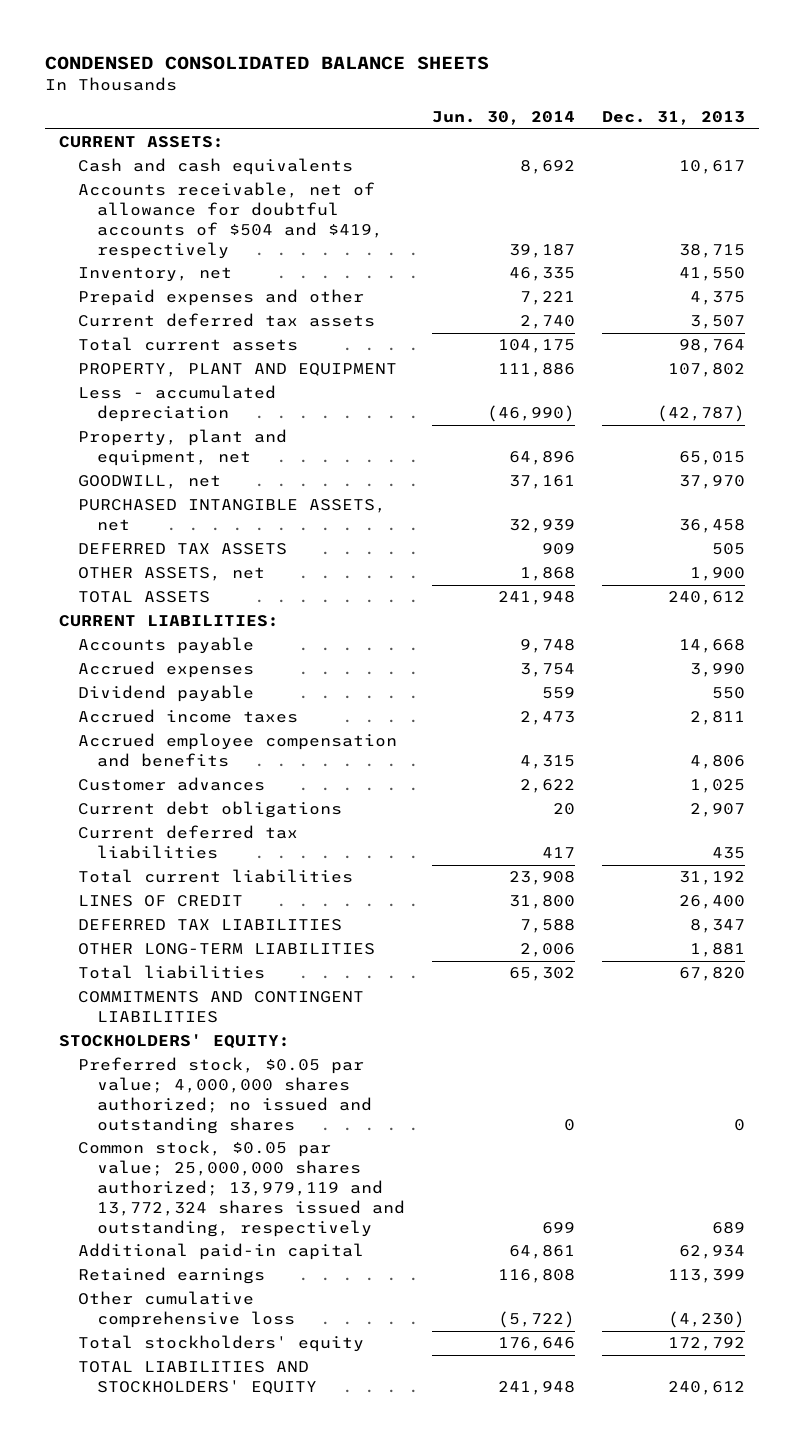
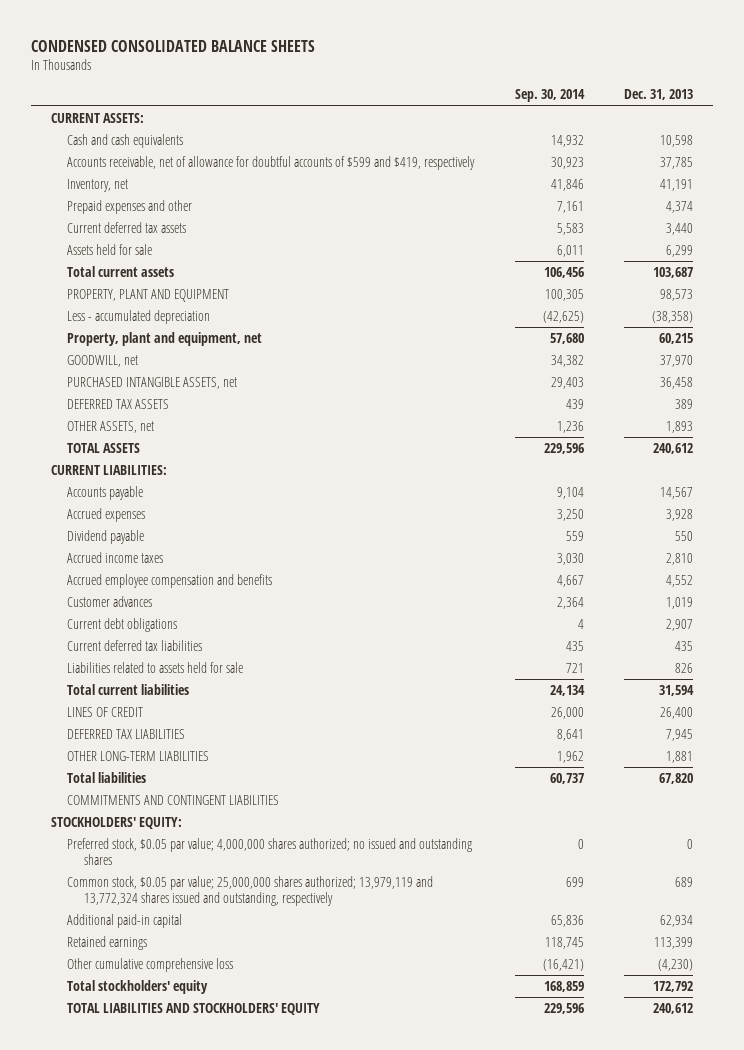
[432,111,576,126] Jun. 30, 2014 -> none
none -> [514,89,585,103] Sep. 30, 2014
[679,160,746,175] 10,617 -> [659,134,693,147] 10,598
[77,182,383,259] Accounts receivable, net of allowance for doubtful accounts of $504 and $419, respectively -> [67,155,476,170] Accounts receivable, net of allowance for doubtful accounts of $599 and $419, respectively
[679,243,746,258] 38,715 -> [659,156,693,169] 37,785
[679,267,746,282] 41,550 -> [659,178,693,191] 41,191
[690,291,746,306] 4,375 -> [665,200,693,213] 4,374
[690,315,746,330] 3,507 -> [665,222,693,235] 3,440
none -> [67,243,153,255] Assets held for sale
[679,339,746,354] 98,764 -> [652,266,693,278] 103,687
[668,363,746,378] 107,802 -> [659,288,693,301] 98,573
[657,405,746,423] (42,787) -> [651,310,693,323] (38,358)
[679,451,746,466] 65,015 -> [658,332,693,344] 60,215
[712,543,746,556] 505 -> [674,398,693,409] 389
[690,567,746,582] 1,900 -> [665,420,693,433] 1,893
[679,639,746,654] 14,668 -> [659,486,693,499] 14,567
[690,663,746,678] 3,990 -> [665,508,693,521] 3,928
[690,711,746,726] 2,811 -> [665,552,693,565] 2,810
[690,755,746,770] 4,806 -> [665,574,693,587] 4,552
[690,779,746,794] 1,025 -> [665,596,693,609] 1,019
none -> [67,661,244,673] Liabilities related to assets held for sale
[679,871,746,886] 31,192 -> [658,684,694,696] 31,594
[690,919,746,934] 8,347 -> [665,728,693,741] 7,945

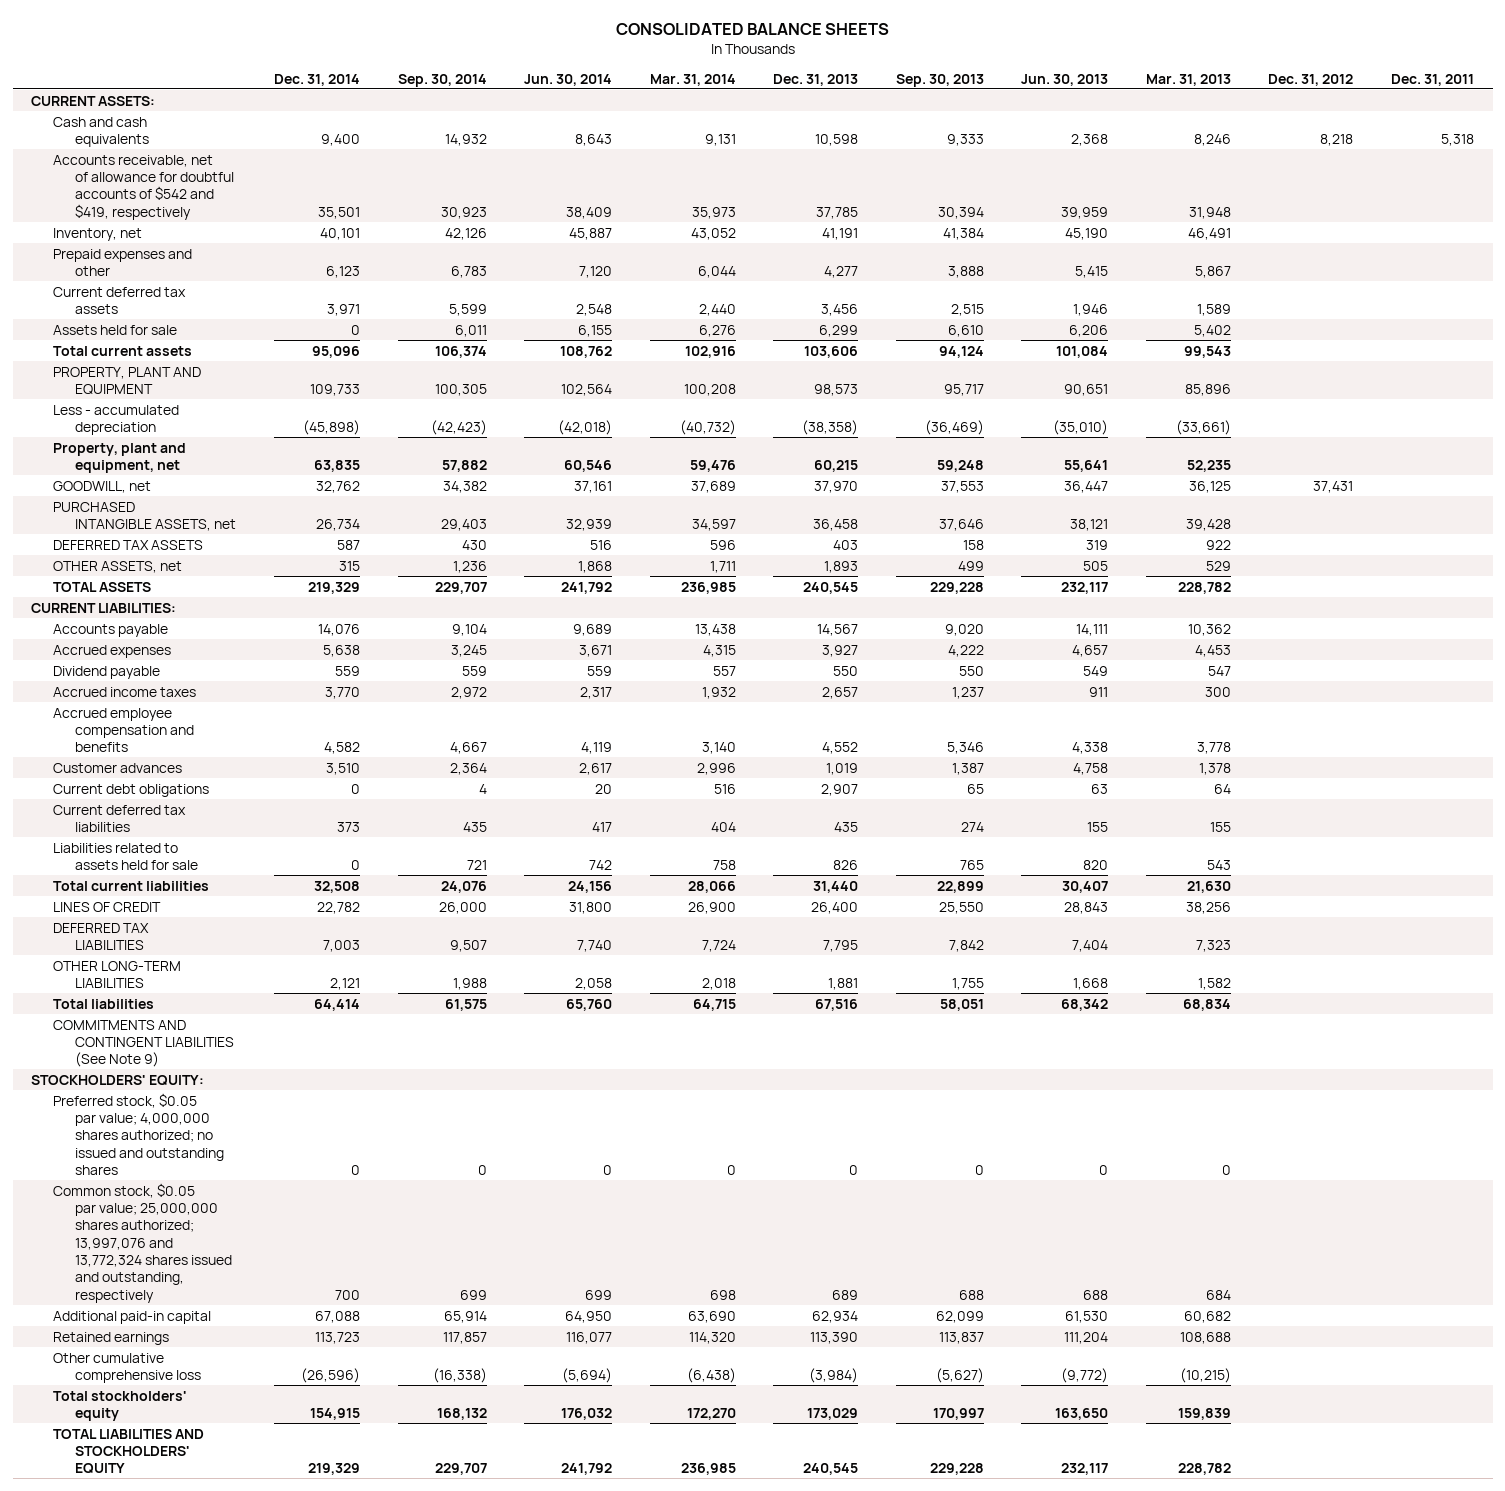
[30,39,315,52] CONDENSED CONSOLIDATED BALANCE SHEETS -> [615,22,889,35] CONSOLIDATED BALANCE SHEETS
none -> [273,73,360,86] Dec. 31, 2014
none -> [524,73,613,86] Jun. 30, 2014
none -> [649,73,736,86] Mar. 31, 2014
none -> [895,73,984,87] Sep. 30, 2013
none -> [1021,73,1109,86] Jun. 30, 2013
none -> [1145,73,1231,86] Mar. 31, 2013
none -> [1268,73,1354,86] Dec. 31, 2012
none -> [1391,73,1475,86] Dec. 31, 2011
[67,155,476,170] Accounts receivable, net of allowance for doubtful accounts of $599 and $419, respectively -> [53,154,235,220] Accounts receivable, net of allowance for doubtful accounts of $542 and $419, respectively
[550,178,584,191] 41,846 -> [444,227,487,240] 42,126
[556,200,584,213] 7,161 -> [450,265,487,278] 6,783
[665,200,693,213] 4,374 -> [824,265,859,278] 4,277
[556,222,584,235] 5,583 -> [448,303,487,316] 5,599
[665,222,693,235] 3,440 -> [821,303,859,316] 3,456
[543,266,584,278] 106,456 -> [434,345,487,358] 106,374
[652,266,693,278] 103,687 -> [804,345,859,358] 103,606
[542,310,584,323] (42,625) -> [430,419,487,435] (42,423)
[549,332,584,344] 57,680 -> [441,459,487,472] 57,882
[565,398,584,409] 439 -> [461,539,487,550] 430
[674,398,693,409] 389 -> [833,539,859,550] 403
[543,442,584,454] 229,596 -> [434,581,487,594] 229,707
[652,442,693,454] 240,612 -> [803,581,859,594] 240,545
[556,508,584,521] 3,250 -> [450,644,487,657] 3,245
[665,508,693,521] 3,928 -> [822,644,859,657] 3,927
[556,552,584,565] 3,030 -> [450,686,487,699] 2,972
[665,552,693,565] 2,810 -> [822,686,859,699] 2,657
[549,684,585,696] 24,134 -> [440,880,487,893] 24,076
[658,684,694,696] 31,594 -> [813,880,859,893] 31,440
[556,728,584,741] 8,641 -> [449,939,487,952] 9,507
[665,728,693,741] 7,945 -> [823,939,859,952] 7,795
[556,750,584,763] 1,962 -> [452,977,487,990] 1,988
[549,772,584,784] 60,737 -> [444,998,487,1011] 61,575
[658,772,693,784] 67,820 -> [815,998,859,1011] 67,516
[67,794,280,805] COMMITMENTS AND CONTINGENT LIABILITIES -> [53,1019,235,1068] COMMITMENTS AND CONTINGENT LIABILITIES (See Note 9)
[67,875,434,906] Common stock, $0.05 par value; 25,000,000 shares authorized; 13,979,119 and 13,772,324 shares issued and outstanding, respectively -> [53,1182,233,1303] Common stock, $0.05 par value; 25,000,000 shares authorized; 13,997,076 and 13,772,324 shares issued and outstanding, respectively
[550,914,584,927] 65,836 -> [443,1310,487,1323] 65,914
[544,936,584,949] 118,745 -> [442,1331,487,1344] 117,857
[653,936,693,949] 113,399 -> [810,1331,859,1344] 113,390
[542,958,584,971] (16,421) -> [432,1367,487,1383] (16,338)
[657,958,693,971] (4,230) -> [809,1367,859,1383] (3,984)
[543,980,584,992] 168,859 -> [436,1407,487,1420] 168,132
[652,980,693,992] 172,792 -> [807,1407,859,1420] 173,029
[543,1002,584,1014] 229,596 -> [434,1463,487,1476] 229,707
[652,1002,693,1014] 240,612 -> [803,1463,859,1476] 240,545

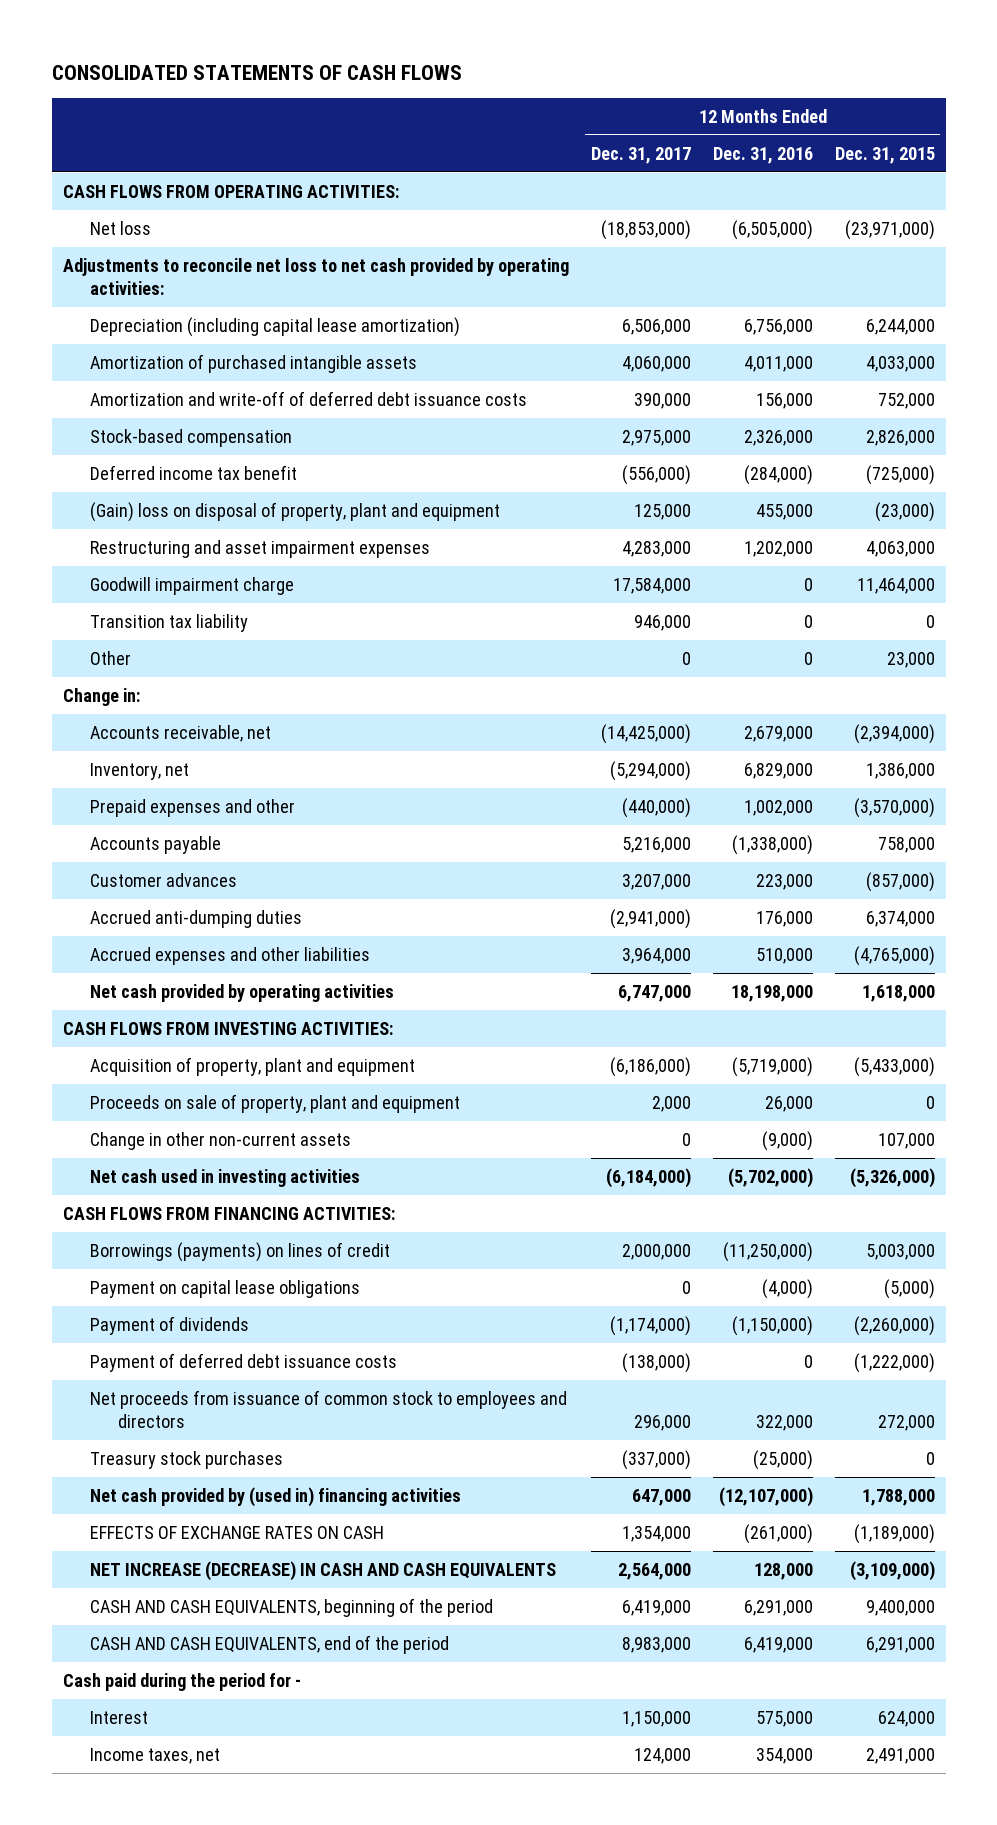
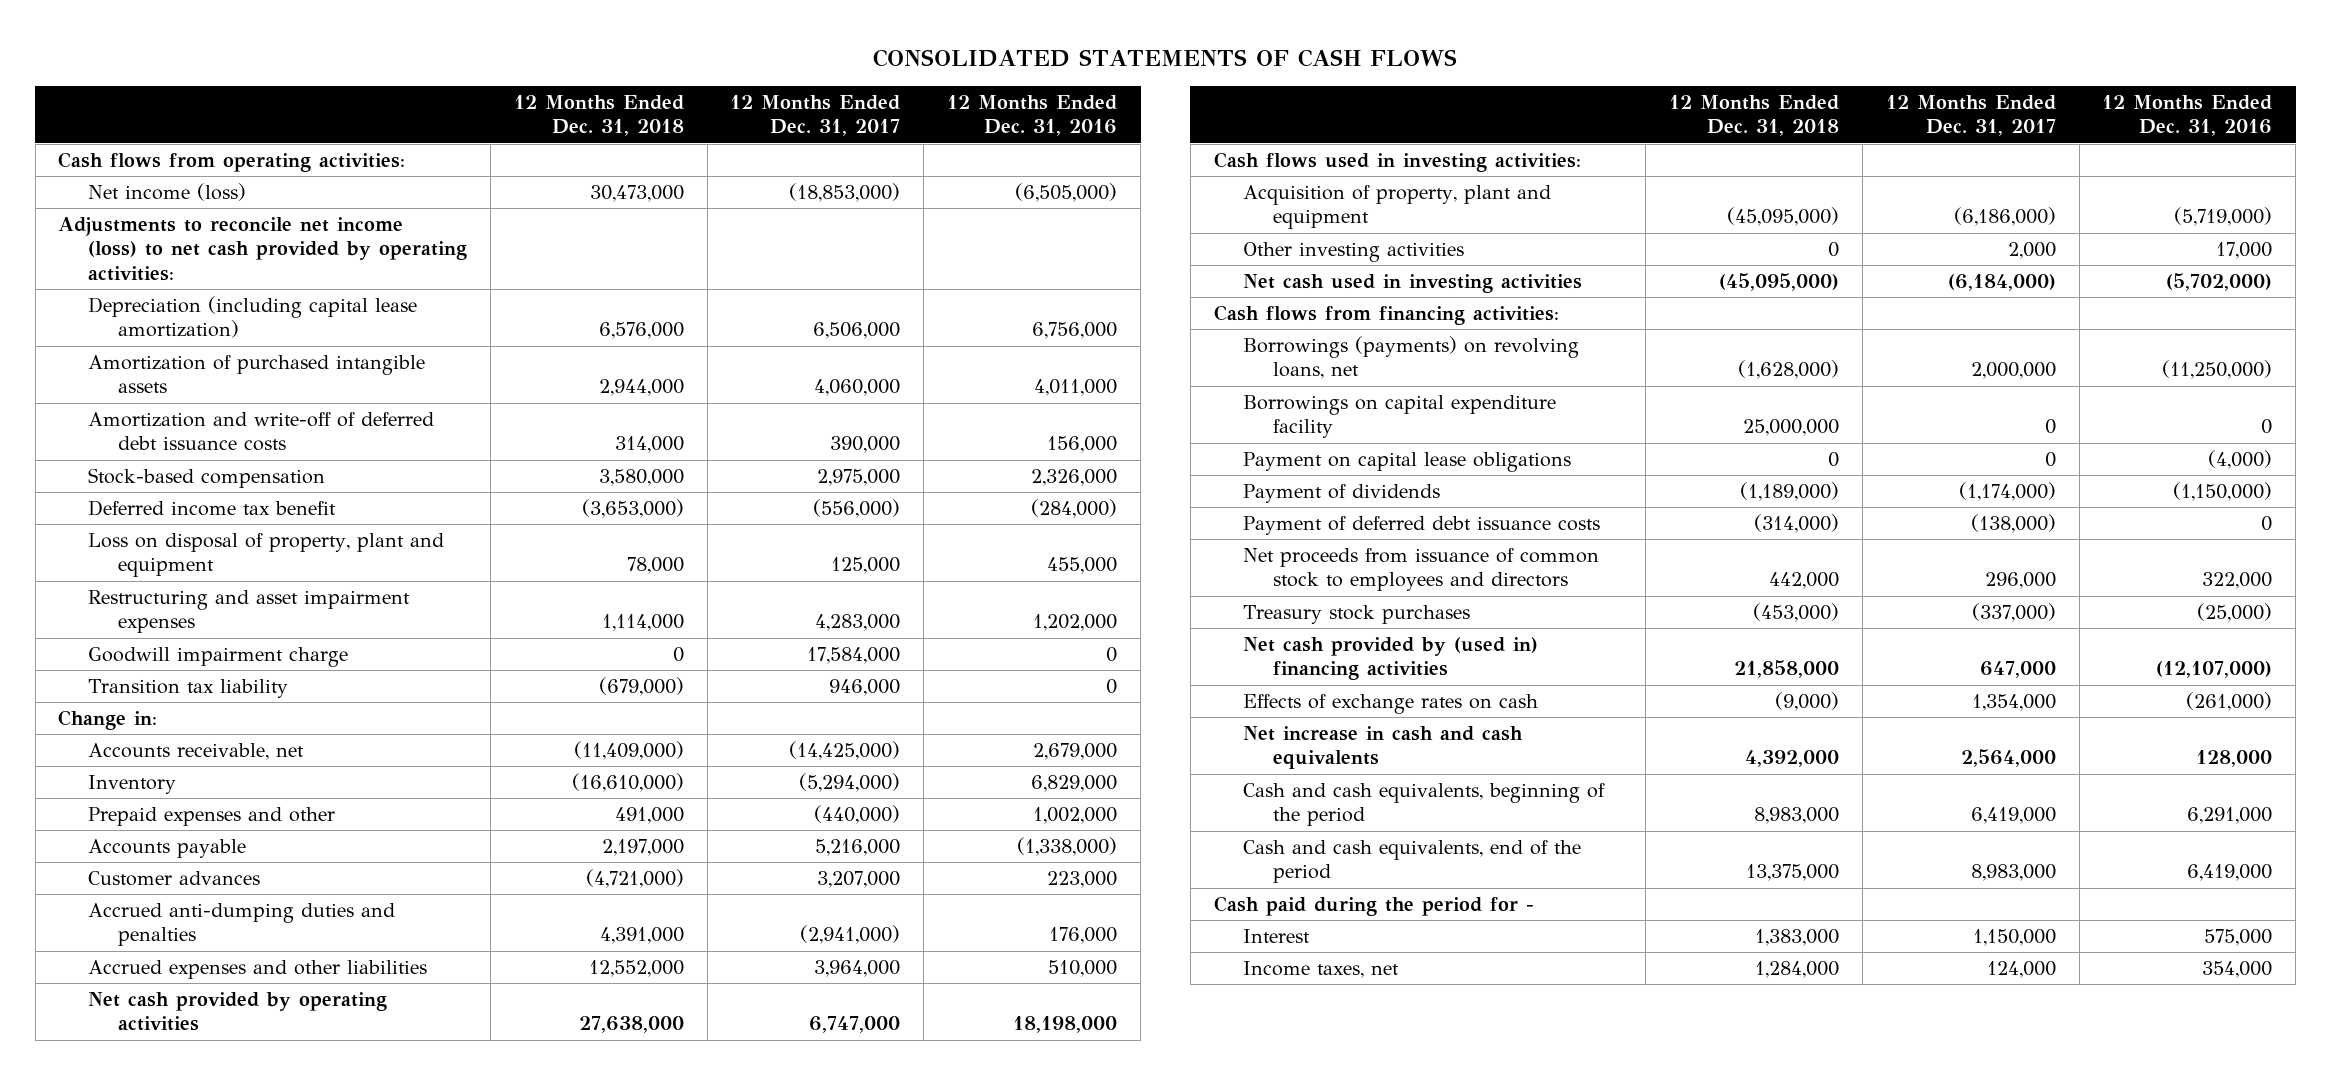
[834,146,935,164] Dec. 31, 2015 -> none
none -> [513,94,684,137] 12 Months Ended Dec. 31, 2018
[62,184,399,198] CASH FLOWS FROM OPERATING ACTIVITIES: -> [58,152,406,173] Cash flows from operating activities:
[90,220,152,235] Net loss -> [88,183,247,202] Net income (loss)
[62,257,569,295] Adjustments to reconcile net loss to net cash provided by operating activities: -> [58,217,468,281] Adjustments to reconcile net income (loss) to net cash provided by operating activities:
[90,501,501,522] (Gain) loss on disposal of property, plant and equipment -> [88,533,445,578] Loss on disposal of property, plant and equipment
[90,650,132,665] Other -> none
[90,762,190,780] Inventory, net -> [88,775,177,795] Inventory
[90,909,303,928] Accrued anti-dumping duties -> [88,903,396,947] Accrued anti-dumping duties and penalties
[62,1021,393,1035] CASH FLOWS FROM INVESTING ACTIVITIES: -> [1213,152,1581,173] Cash flows used in investing activities:
[90,1093,461,1113] Proceeds on sale of property, plant and equipment -> none
[90,1131,352,1150] Change in other non-current assets -> none
none -> [1243,242,1465,263] Other investing activities
[62,1206,395,1220] CASH FLOWS FROM FINANCING ACTIVITIES: -> [1213,305,1559,326] Cash flows from financing activities:
[90,1241,391,1262] Borrowings (payments) on lines of credit -> [1243,336,1580,380] Borrowings (payments) on revolving loans, net
none -> [1243,395,1557,439] Borrowings on capital expenditure facility
[90,1525,385,1539] EFFECTS OF EXCHANGE RATES ON CASH -> [1243,694,1539,715] Effects of exchange rates on cash
[90,1560,557,1581] NET INCREASE (DECREASE) IN CASH AND CASH EQUIVALENTS -> [1243,726,1524,770] Net increase in cash and cash equivalents
[90,1597,494,1617] CASH AND CASH EQUIVALENTS, beginning of the period -> [1243,783,1606,827] Cash and cash equivalents, beginning of the period
[90,1634,450,1654] CASH AND CASH EQUIVALENTS, end of the period -> [1243,840,1582,884] Cash and cash equivalents, end of the period

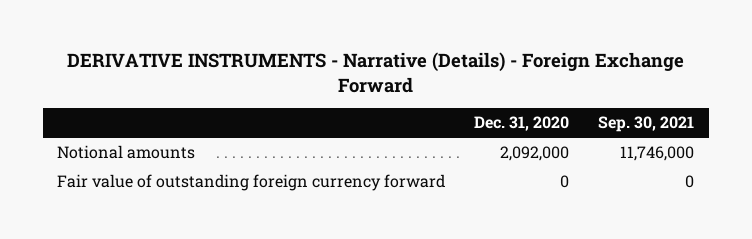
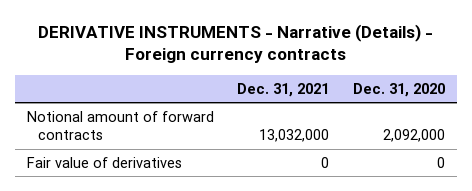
[66,52,684,94] DERIVATIVE INSTRUMENTS - Narrative (Details) - Foreign Exchange Forward -> [37,23,433,64] DERIVATIVE INSTRUMENTS - Narrative (Details) - Foreign currency contracts
[598,116,695,133] Sep. 30, 2021 -> none
none -> [237,83,330,98] Dec. 31, 2021
[57,145,196,160] Notional amounts -> [26,110,214,141] Notional amount of forward contracts
[57,174,446,192] Fair value of outstanding foreign currency forward -> [26,156,182,168] Fair value of derivatives

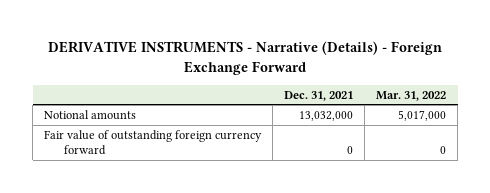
[37,23,433,64] DERIVATIVE INSTRUMENTS - Narrative (Details) - Foreign currency contracts -> [48,41,443,76] DERIVATIVE INSTRUMENTS - Narrative (Details) - Foreign Exchange Forward
[353,83,446,98] Dec. 31, 2020 -> none
none -> [376,90,447,101] Mar. 31, 2022
[26,110,214,141] Notional amount of forward contracts -> [44,109,137,120] Notional amounts
[26,156,182,168] Fair value of derivatives -> [44,129,263,156] Fair value of outstanding foreign currency forward

